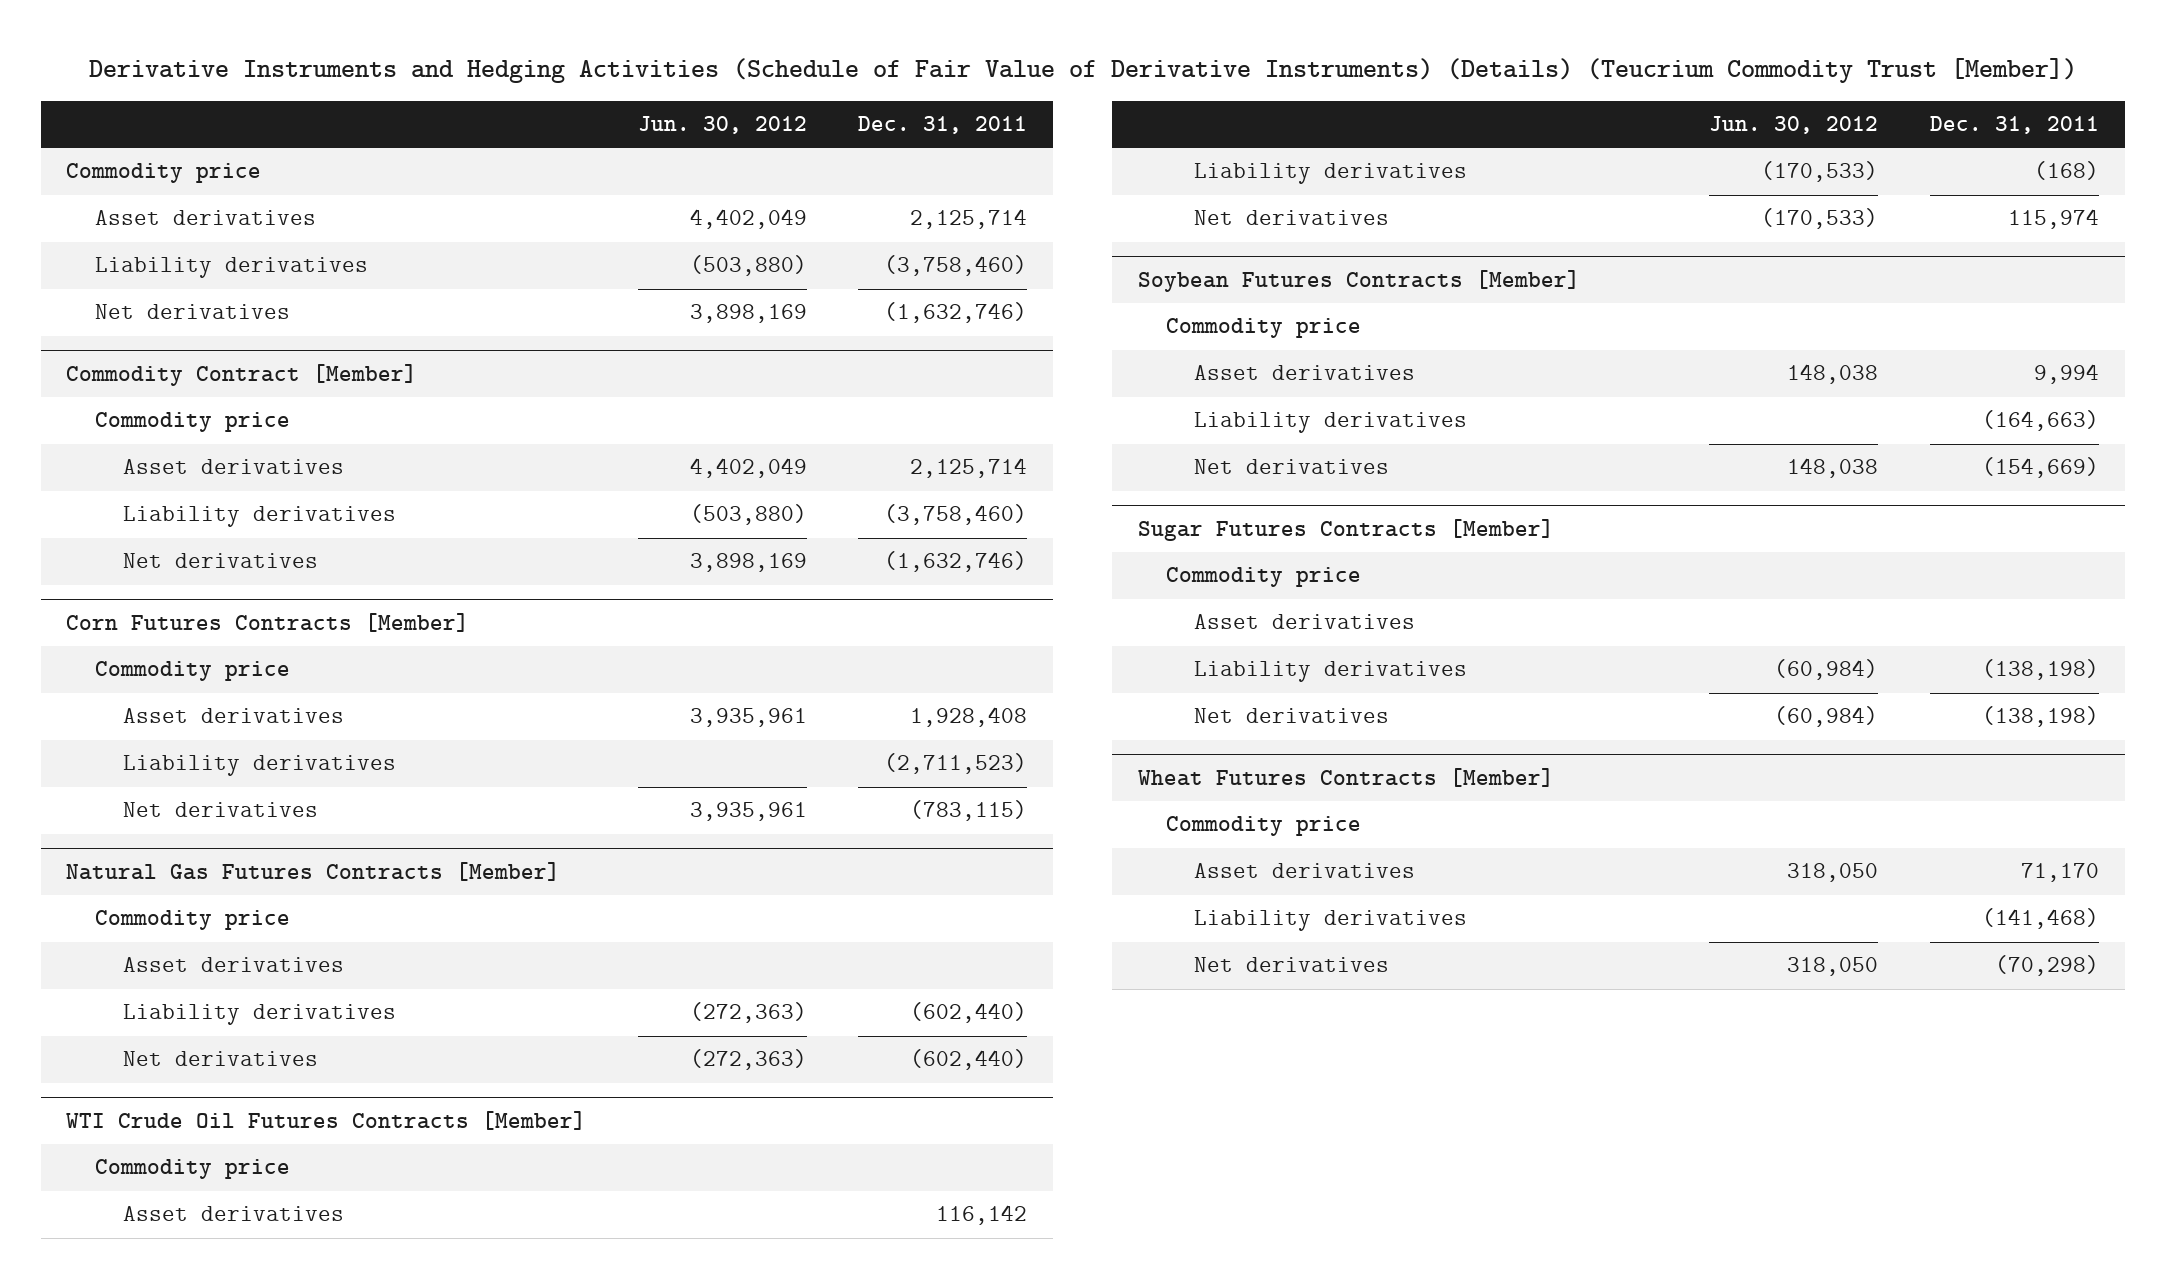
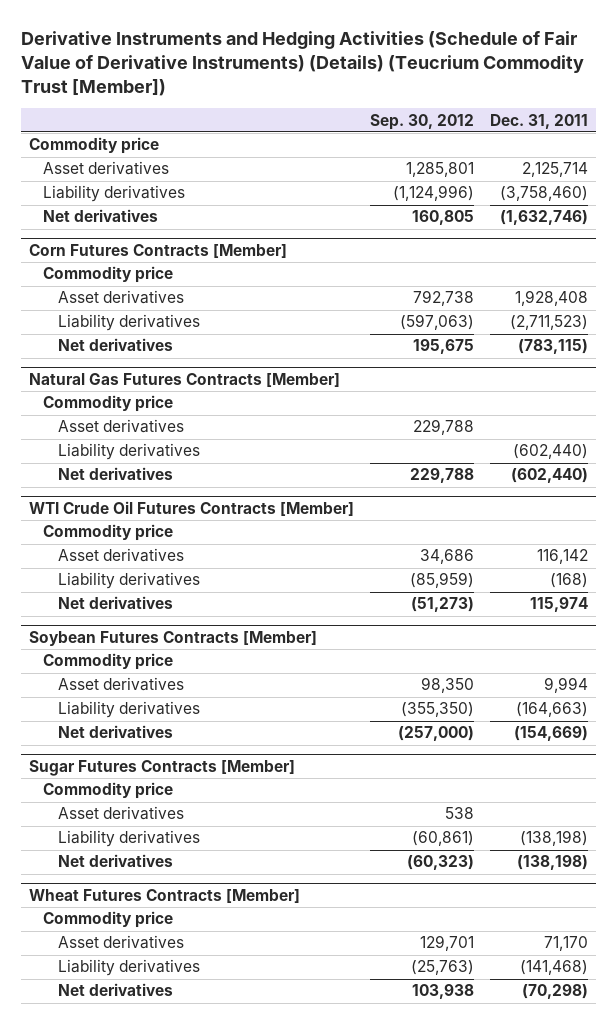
[637,116,807,135] Jun. 30, 2012 -> none
none -> [369,113,474,130] Sep. 30, 2012
[66,363,418,386] Commodity Contract [Member] -> none
[94,412,290,433] Commodity price -> none
[122,459,344,475] Asset derivatives -> none
[122,506,396,528] Liability derivatives -> none
[122,553,318,569] Net derivatives -> none

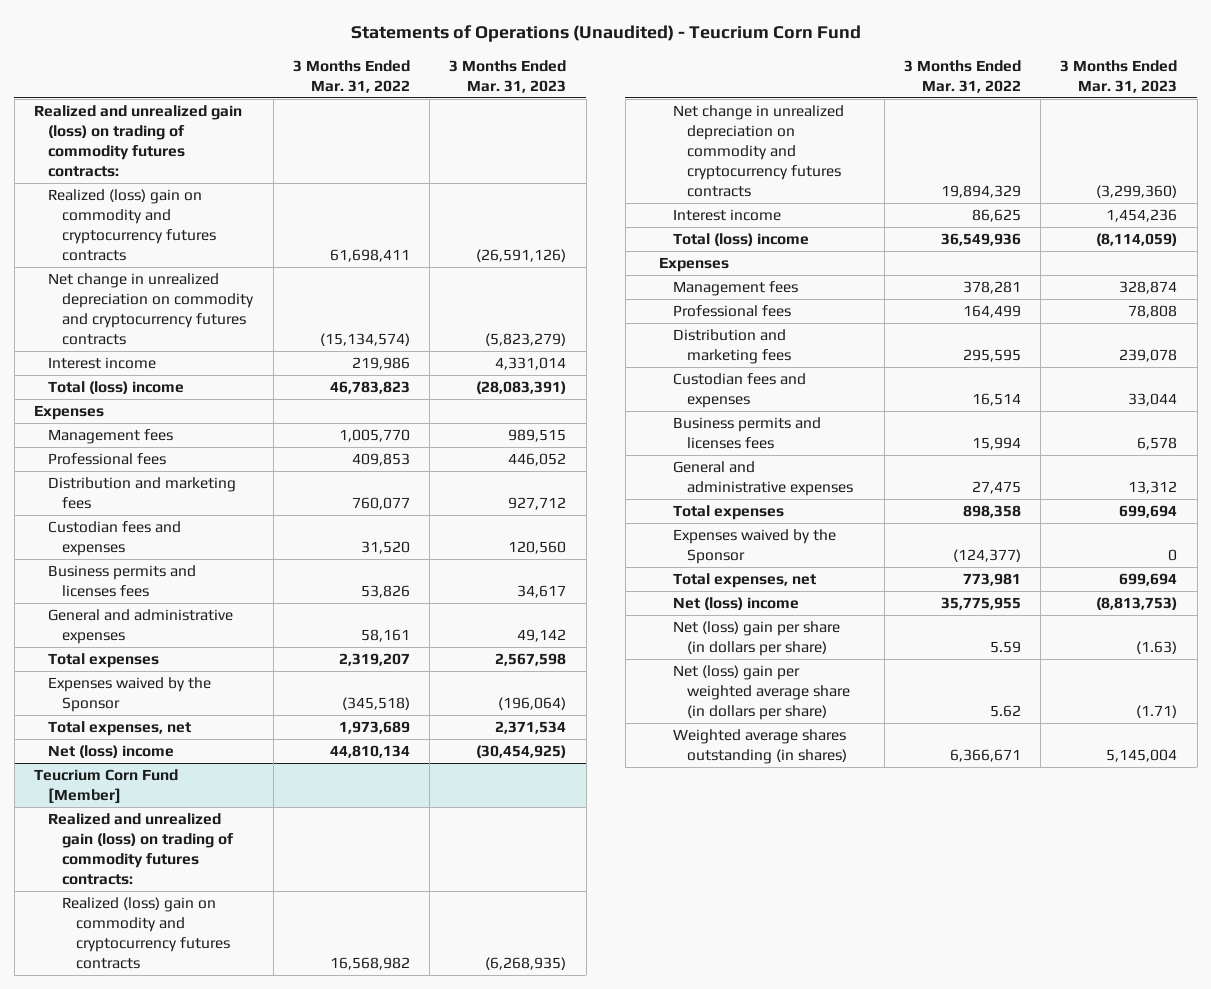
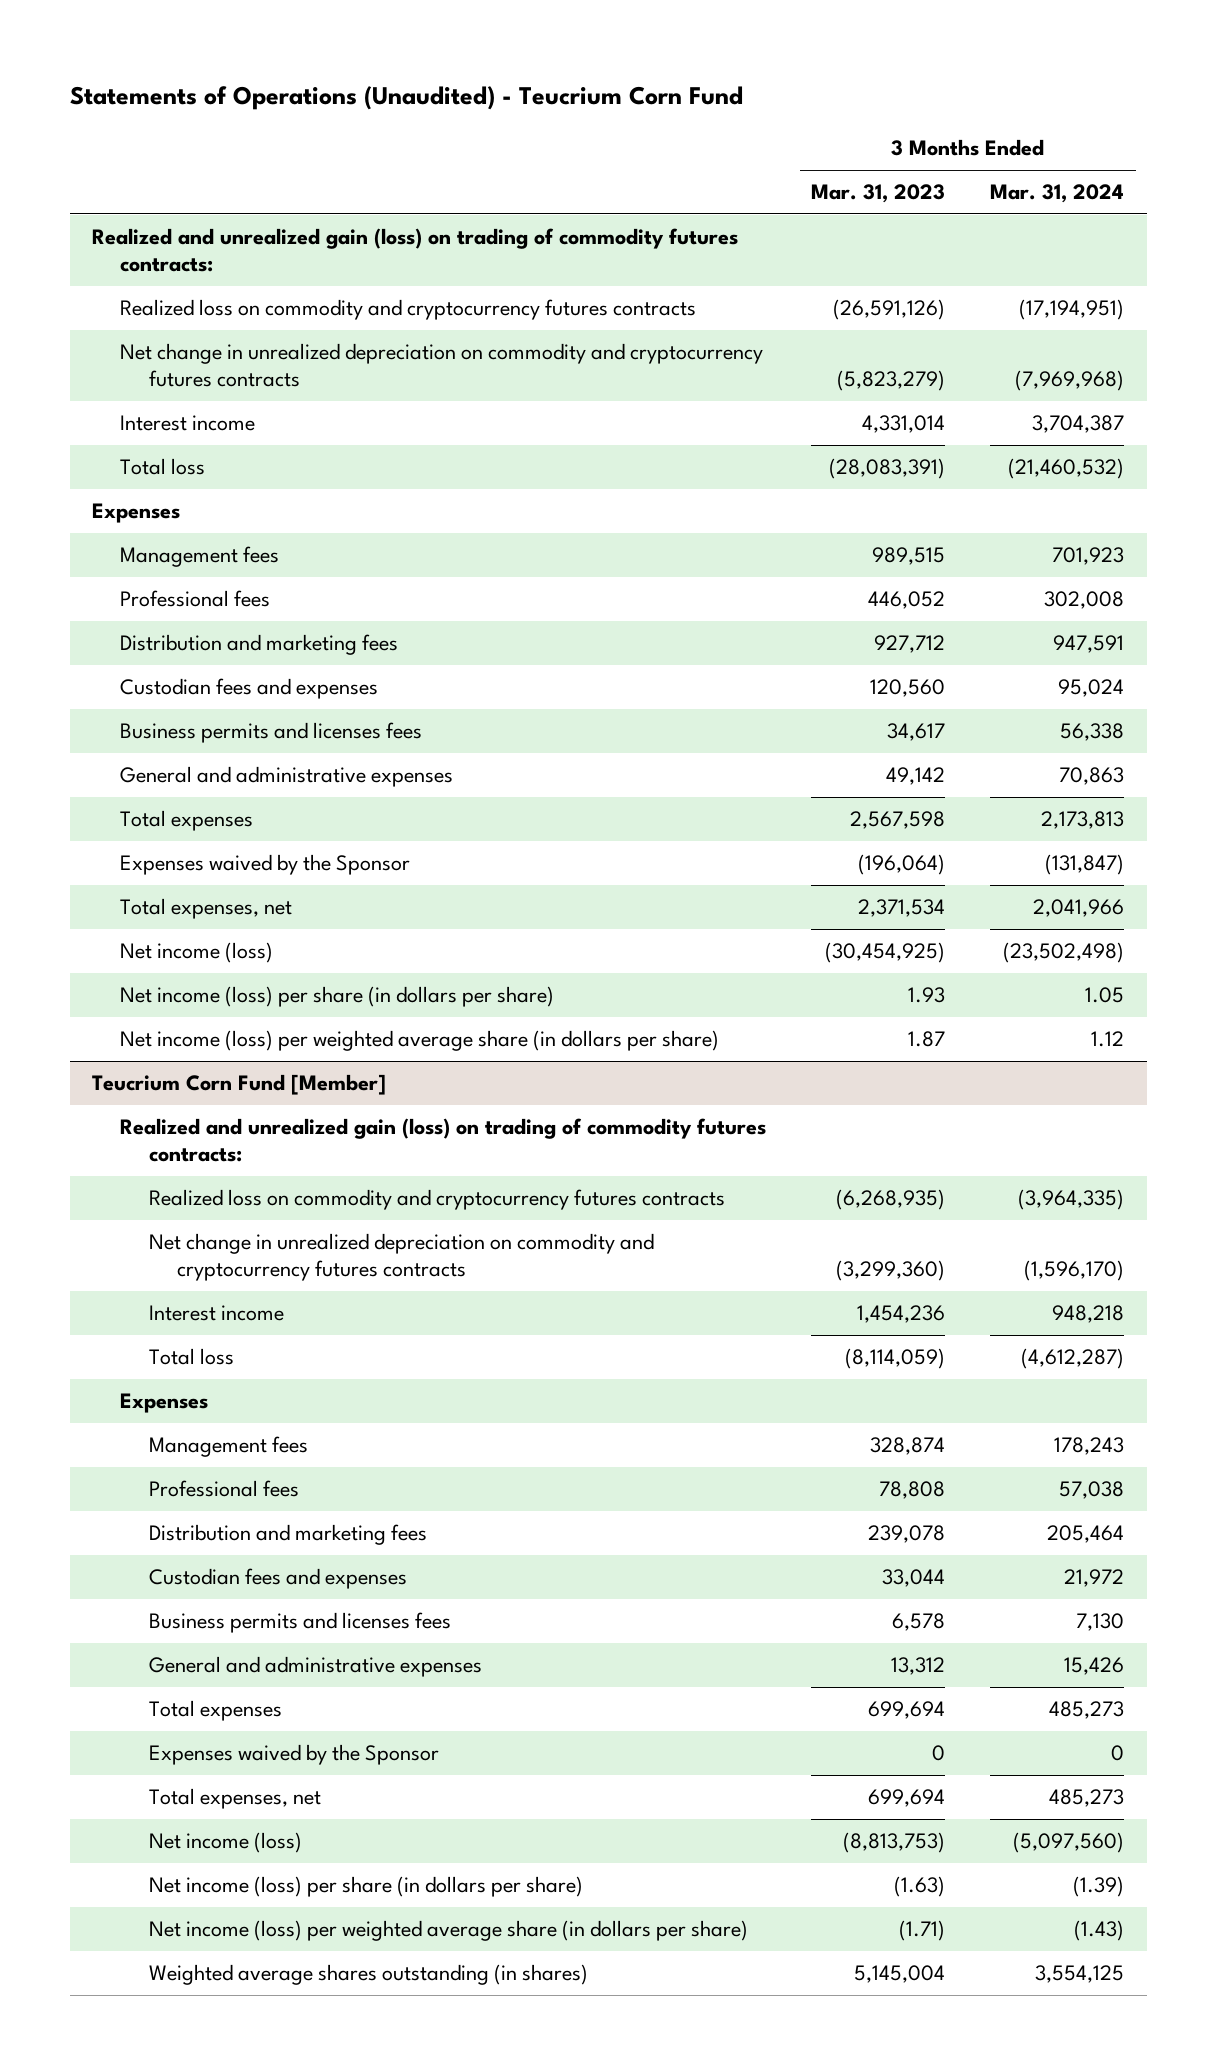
[292,60,410,93] 3 Months Ended Mar. 31, 2022 -> none
none -> [990,184,1125,204] Mar. 31, 2024
[48,189,217,261] Realized (loss) gain on commodity and cryptocurrency futures contracts -> [120,299,697,321] Realized loss on commodity and cryptocurrency futures contracts
[48,381,185,395] Total (loss) income -> [120,458,206,476] Total loss
[48,745,175,759] Net (loss) income -> [120,942,274,964] Net income (loss)
none -> [120,986,555,1008] Net income (loss) per share (in dollars per share)
none -> [120,1030,720,1052] Net income (loss) per weighted average share (in dollars per share)
[62,897,231,969] Realized (loss) gain on commodity and cryptocurrency futures contracts -> [148,1189,725,1211] Realized loss on commodity and cryptocurrency futures contracts
[673,233,810,247] Total (loss) income -> [148,1348,234,1366] Total loss
[673,597,800,611] Net (loss) income -> [148,1832,302,1854] Net income (loss)
[673,621,841,657] Net (loss) gain per share (in dollars per share) -> [148,1876,583,1898] Net income (loss) per share (in dollars per share)
[673,665,851,720] Net (loss) gain per weighted average share (in dollars per share) -> [148,1920,748,1942] Net income (loss) per weighted average share (in dollars per share)

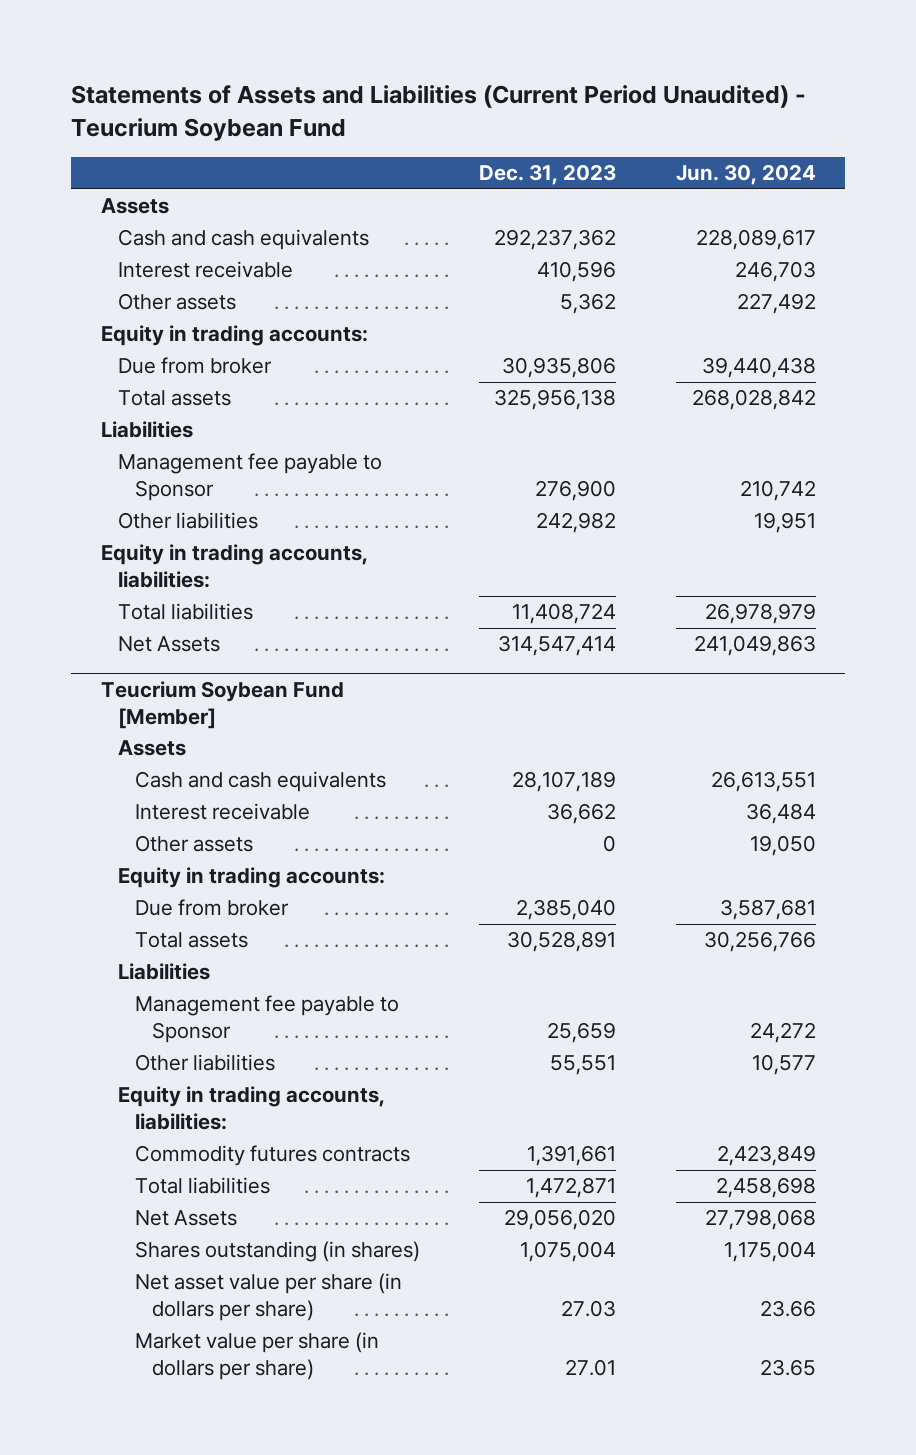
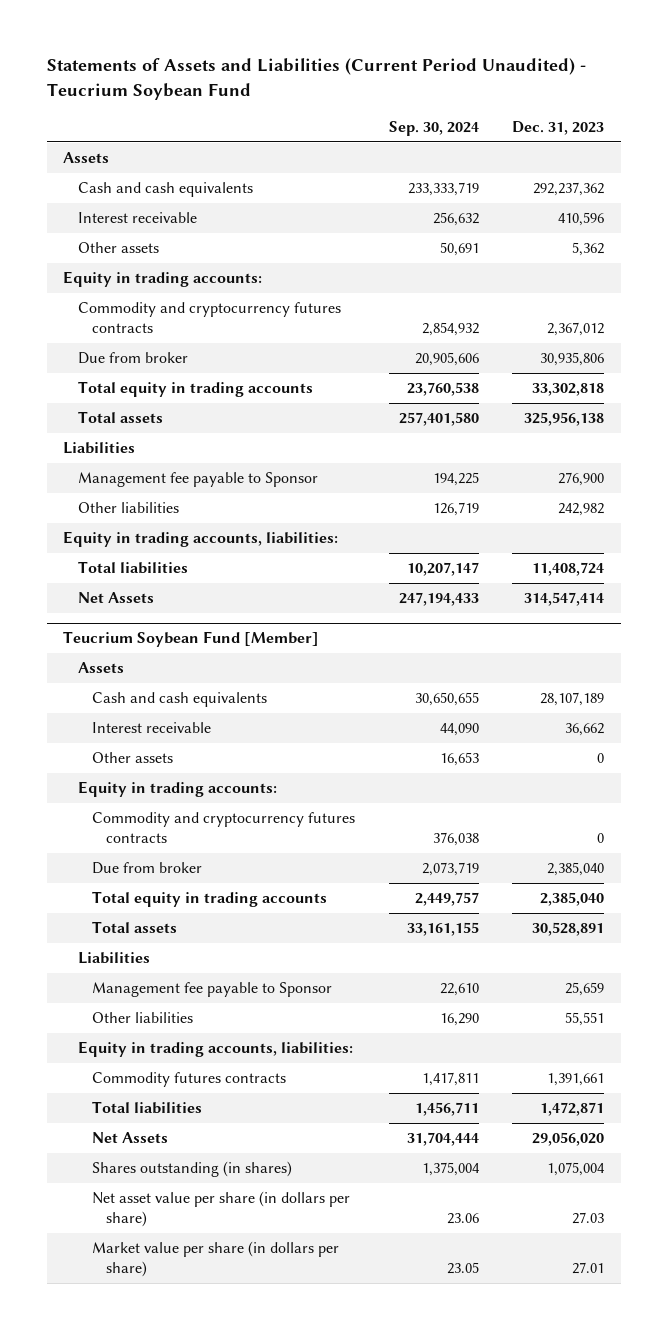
[675,164,816,186] Jun. 30, 2024 -> none
none -> [388,120,479,136] Sep. 30, 2024
none -> [77,302,341,334] Commodity and cryptocurrency futures contracts
none -> [77,381,313,398] Total equity in trading accounts
none -> [92,812,356,844] Commodity and cryptocurrency futures contracts
none -> [92,891,328,908] Total equity in trading accounts

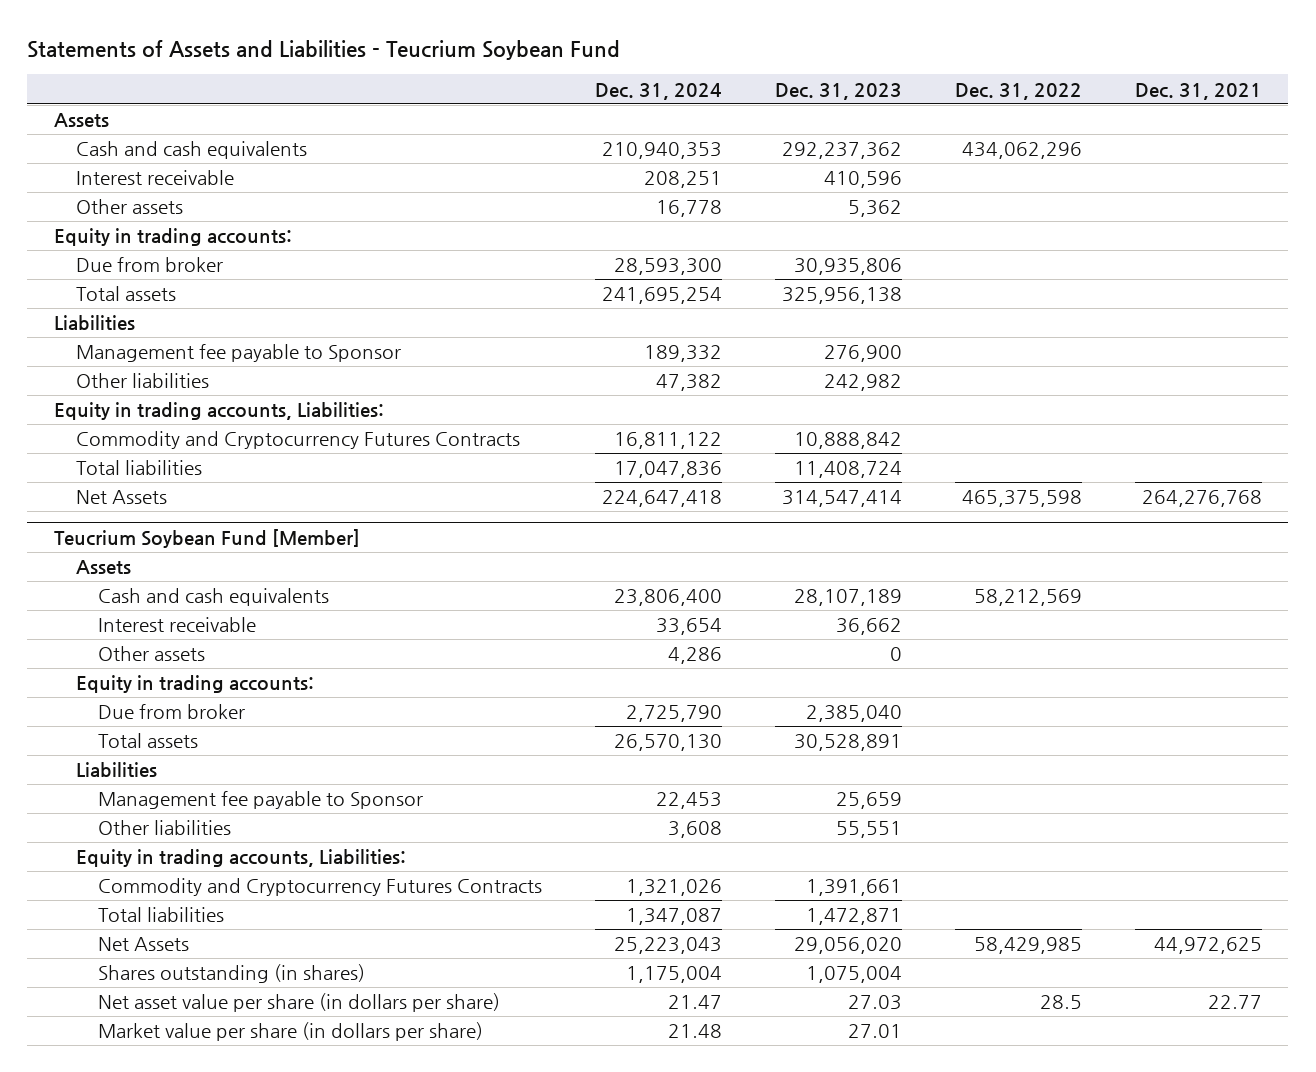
[46,58,586,100] Statements of Assets and Liabilities (Current Period Unaudited) - Teucrium Soybean Fund -> [27,39,621,60] Statements of Assets and Liabilities - Teucrium Soybean Fund
[388,120,479,136] Sep. 30, 2024 -> none
none -> [594,82,722,100] Dec. 31, 2024
none -> [954,82,1082,100] Dec. 31, 2022
none -> [1134,82,1262,100] Dec. 31, 2021
[77,302,341,334] Commodity and cryptocurrency futures contracts -> none
[77,381,313,398] Total equity in trading accounts -> none
[63,531,339,548] Equity in trading accounts, liabilities: -> [53,402,384,421] Equity in trading accounts, Liabilities:
none -> [75,431,520,450] Commodity and Cryptocurrency Futures Contracts
[92,812,356,844] Commodity and cryptocurrency futures contracts -> none
[92,891,328,908] Total equity in trading accounts -> none
[77,1041,353,1058] Equity in trading accounts, liabilities: -> [75,849,406,868] Equity in trading accounts, Liabilities:
[92,1072,287,1088] Commodity futures contracts -> [97,878,542,897] Commodity and Cryptocurrency Futures Contracts

